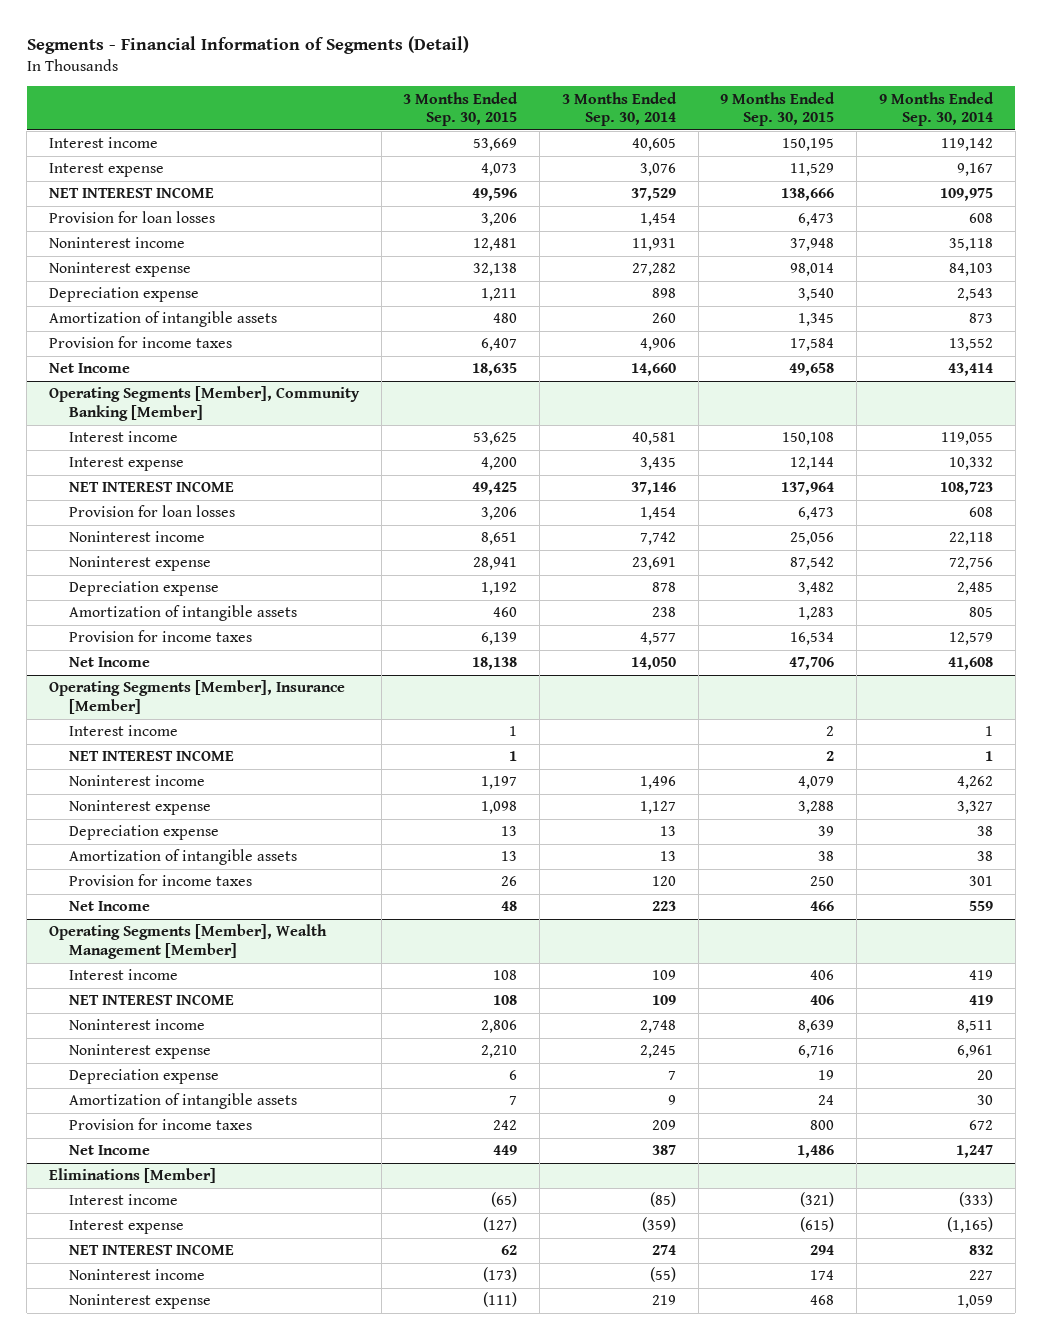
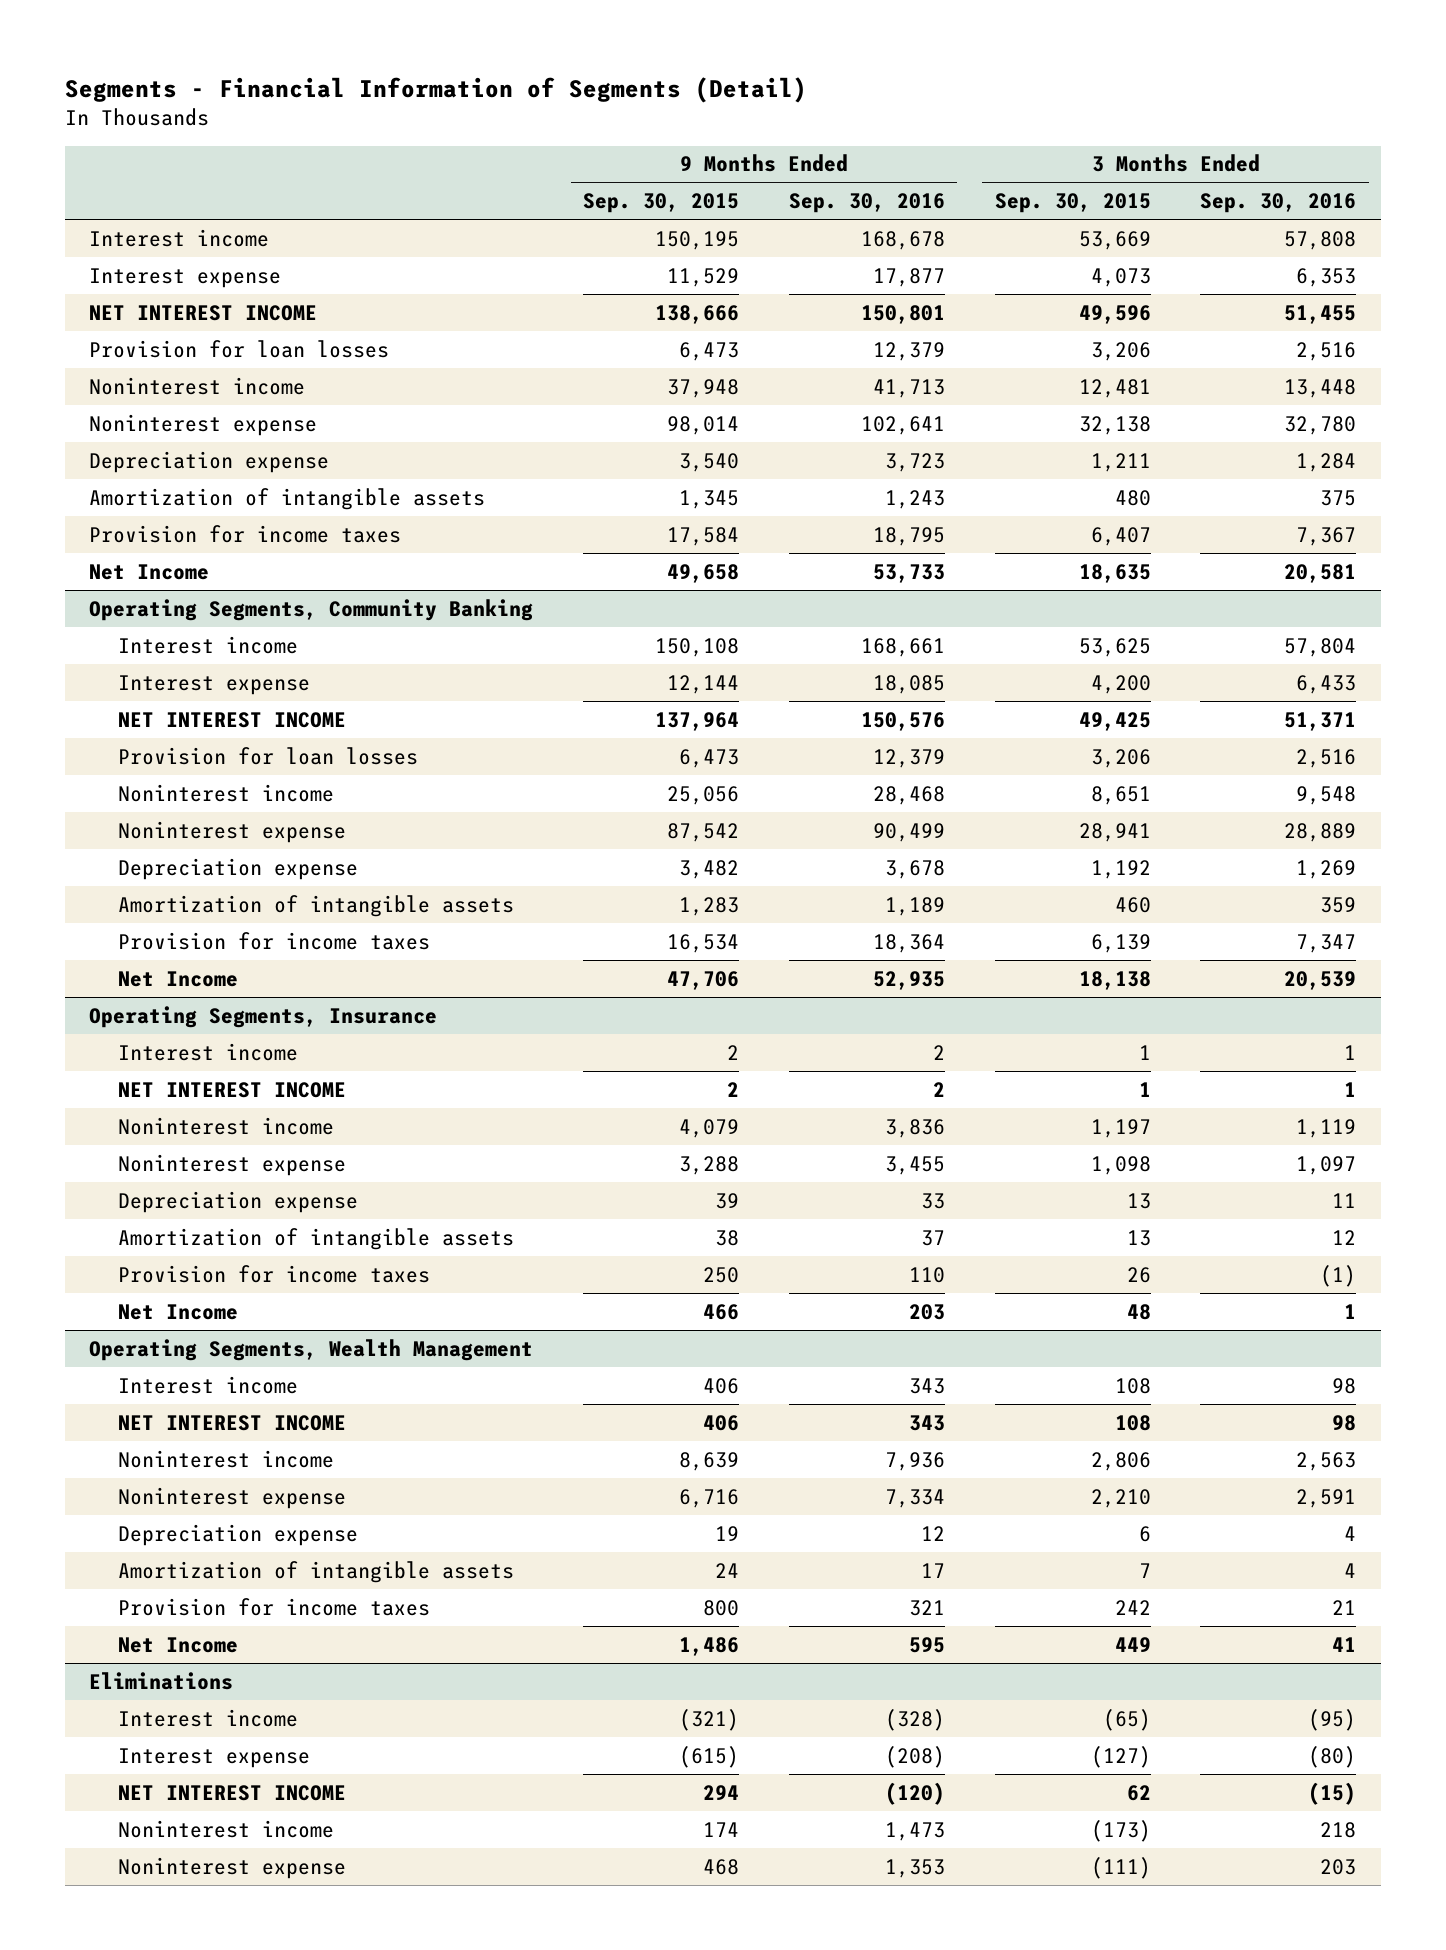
[561,91,677,127] 3 Months Ended Sep. 30, 2014 -> none
[878,91,994,127] 9 Months Ended Sep. 30, 2014 -> none
none -> [788,193,945,214] Sep. 30, 2016
none -> [1200,193,1357,214] Sep. 30, 2016
[48,386,360,421] Operating Segments [Member], Community Banking [Member] -> [89,598,534,621] Operating Segments, Community Banking
[48,680,345,714] Operating Segments [Member], Insurance [Member] -> [89,1005,438,1028] Operating Segments, Insurance
[48,924,327,959] Operating Segments [Member], Wealth Management [Member] -> [89,1338,534,1361] Operating Segments, Wealth Management
[48,1168,216,1184] Eliminations [Member] -> [89,1671,234,1690] Eliminations

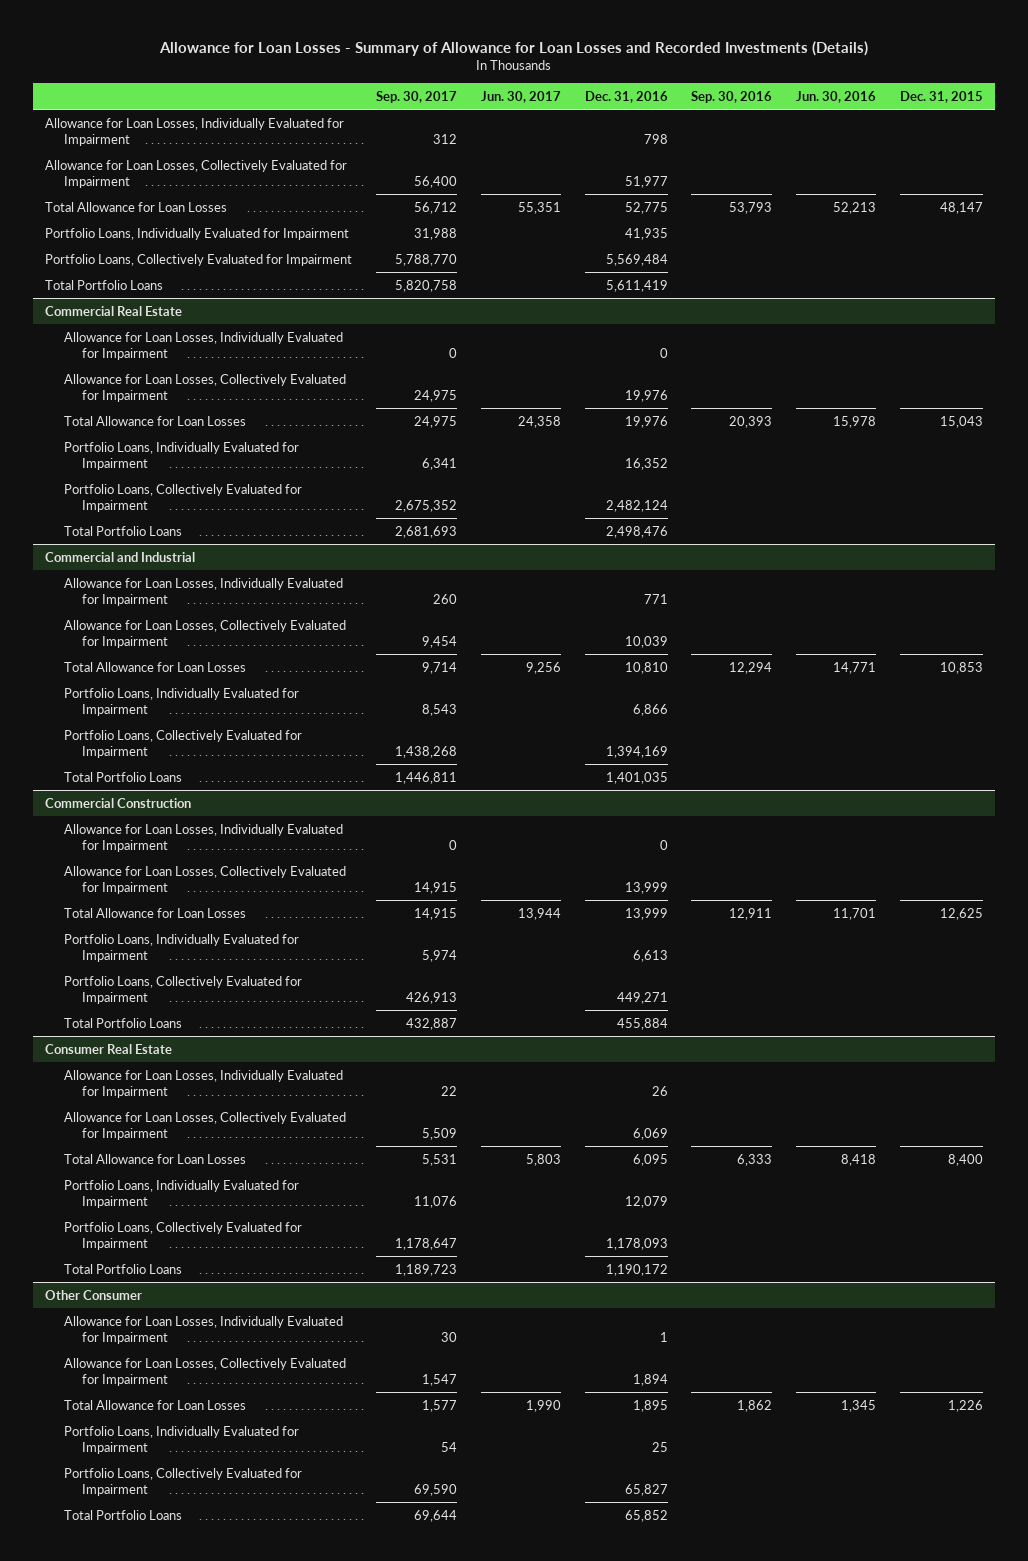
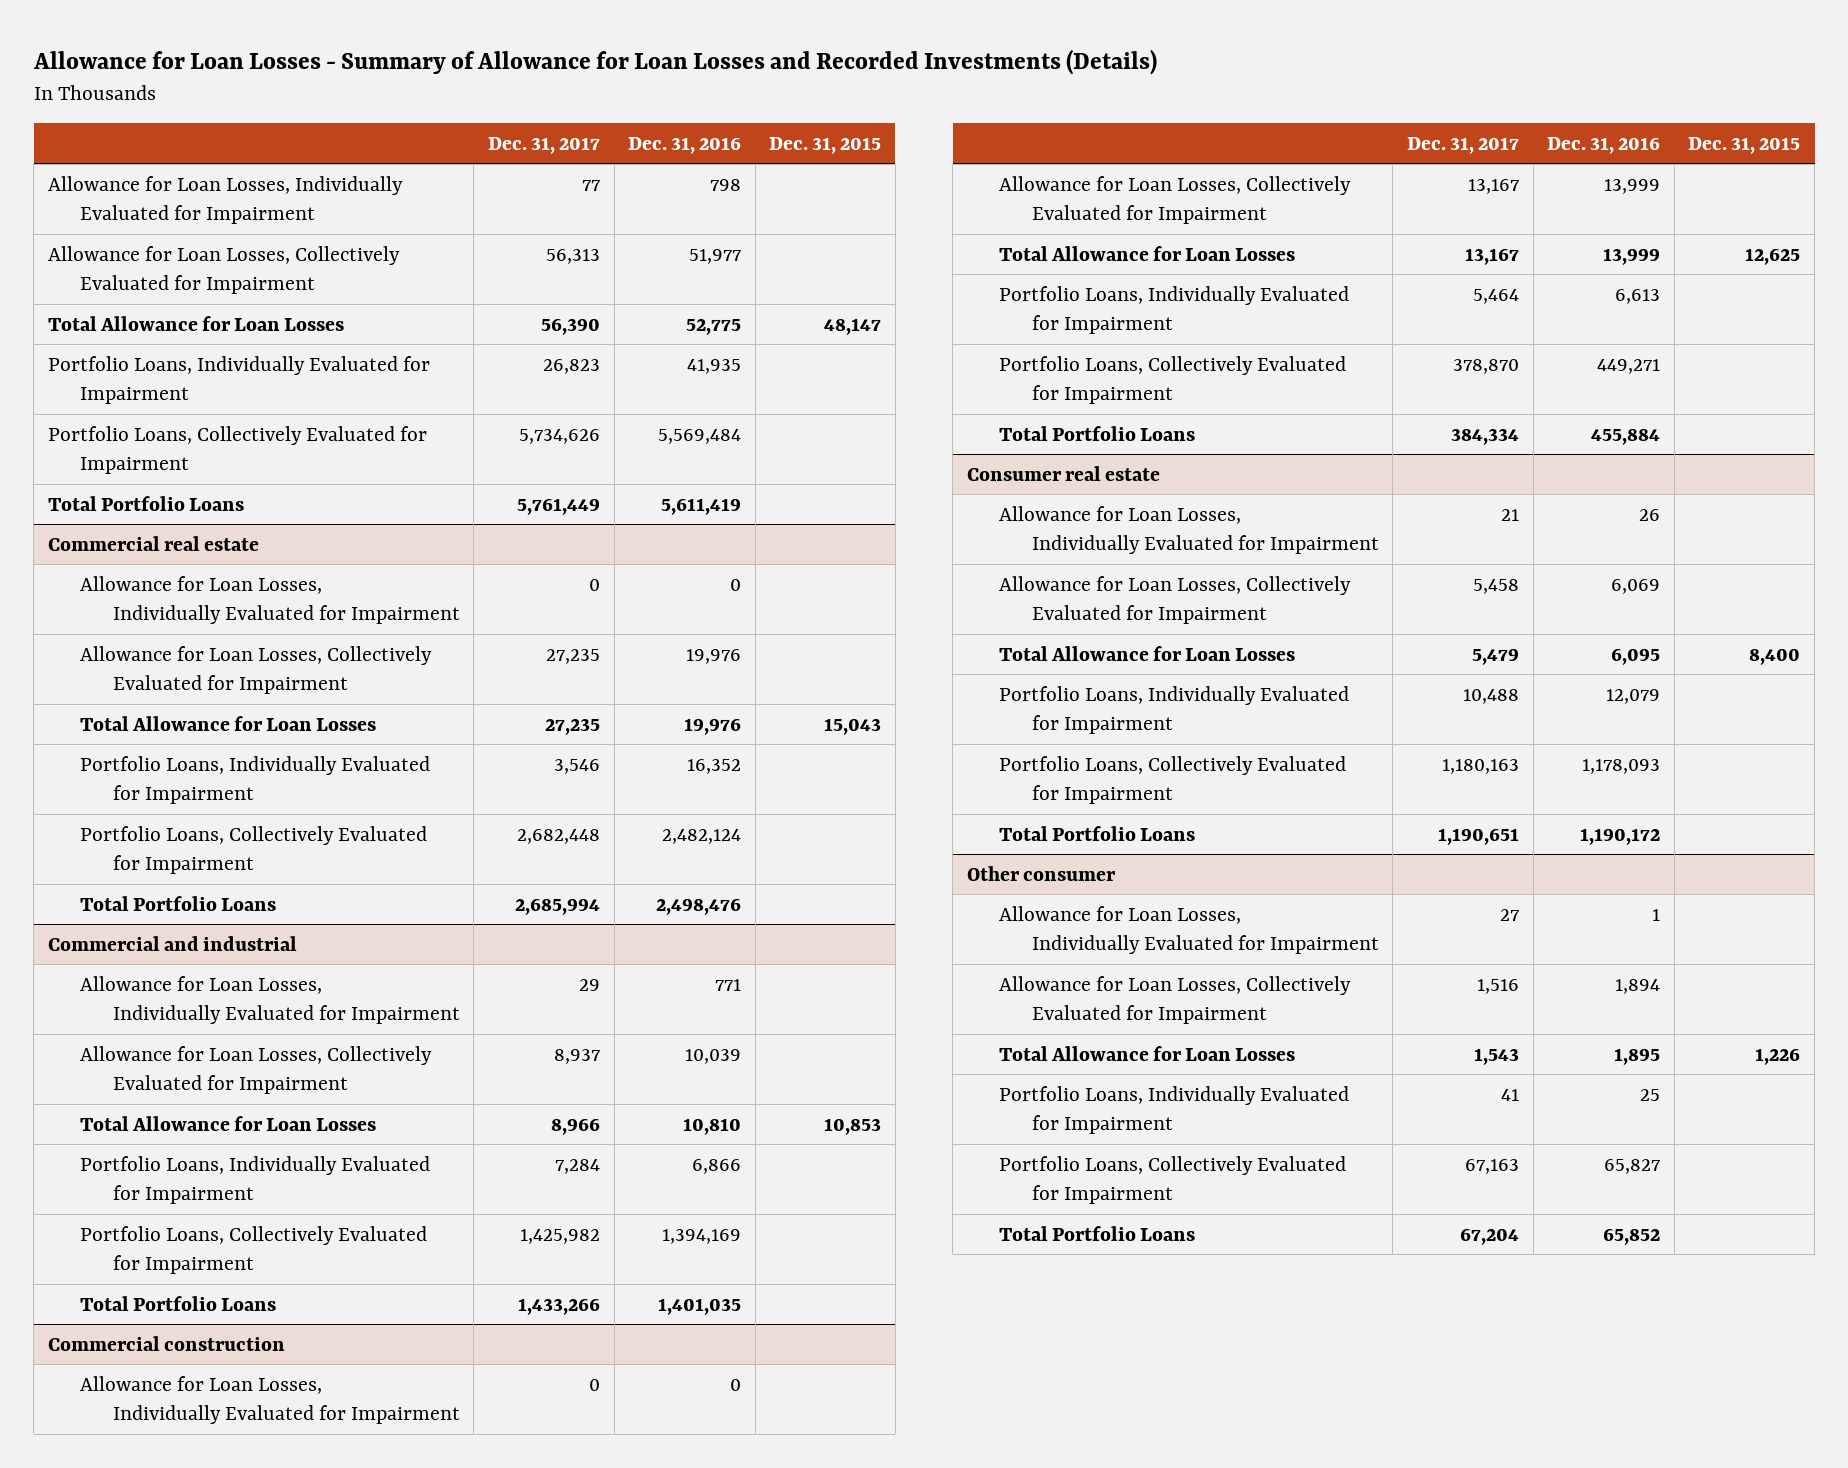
[375,90,457,103] Sep. 30, 2017 -> none
[480,90,561,103] Jun. 30, 2017 -> none
[691,90,773,103] Sep. 30, 2016 -> none
[796,90,877,103] Jun. 30, 2016 -> none
none -> [487,136,600,154] Dec. 31, 2017
[45,305,183,316] Commercial Real Estate -> [47,535,259,551] Commercial real estate
[45,551,196,562] Commercial and Industrial -> [47,935,297,951] Commercial and industrial
[45,797,192,808] Commercial Construction -> [47,1335,285,1351] Commercial construction
[45,1043,173,1054] Consumer Real Estate -> [966,465,1160,481] Consumer real estate
[45,1289,143,1300] Other Consumer -> [966,865,1116,881] Other consumer

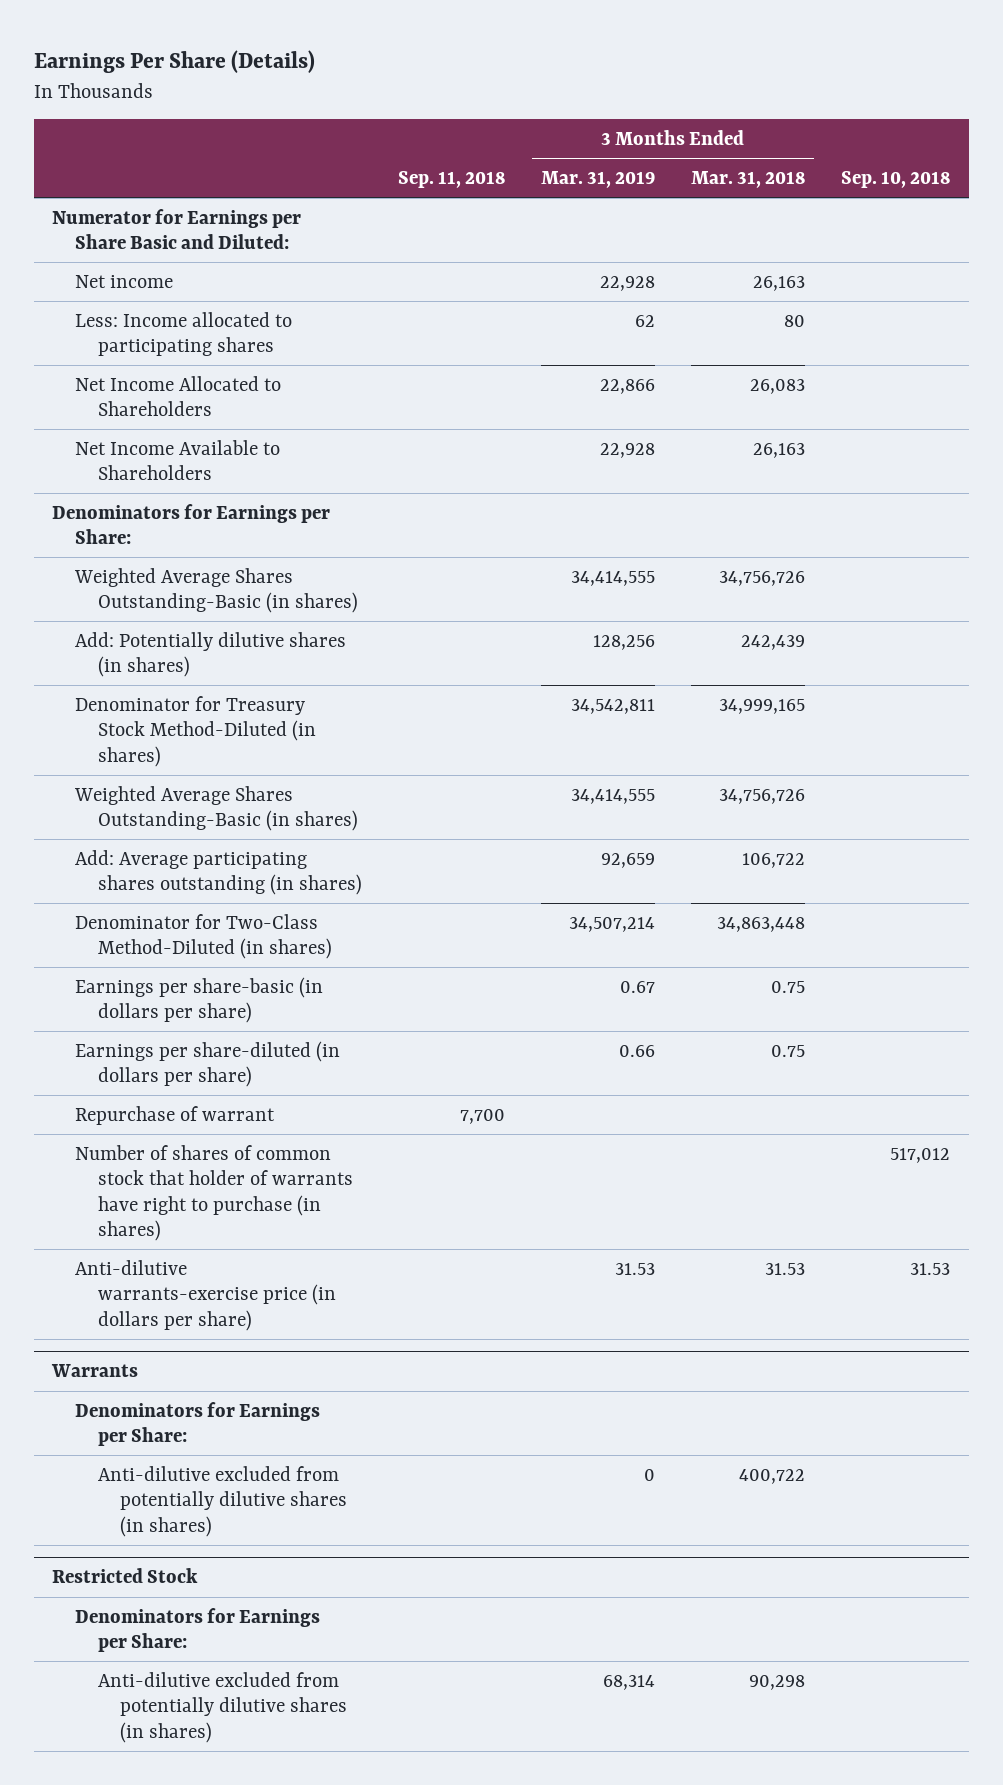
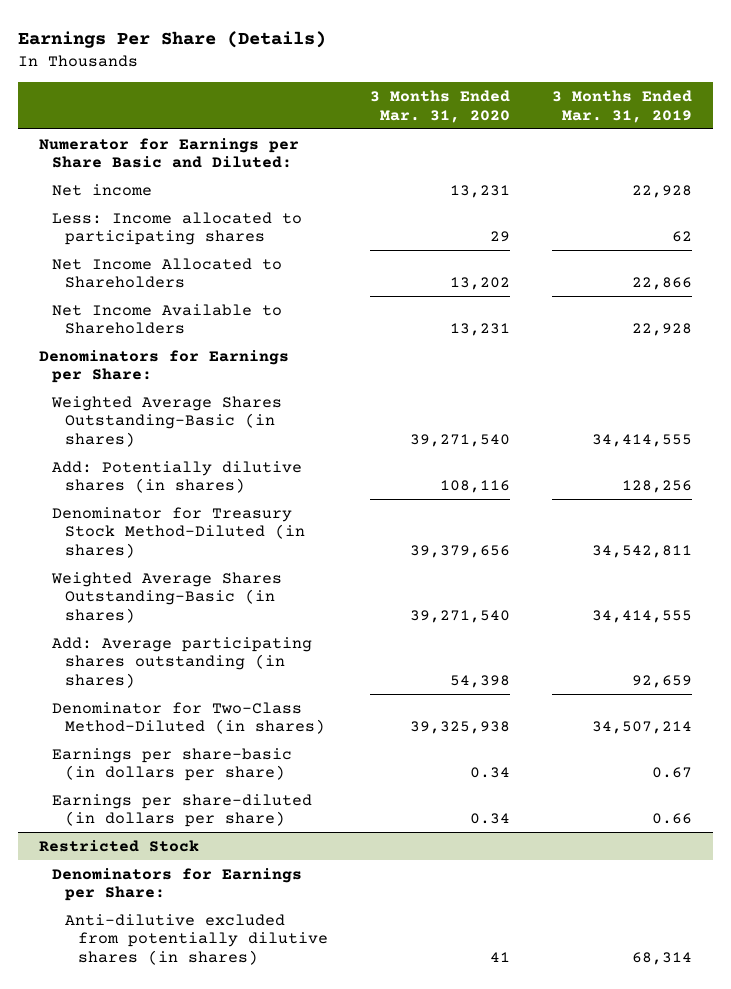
[397,171,505,189] Sep. 11, 2018 -> none
[691,171,806,189] Mar. 31, 2018 -> none
[841,171,951,189] Sep. 10, 2018 -> none
none -> [370,89,511,123] 3 Months Ended Mar. 31, 2020
[74,1105,275,1125] Repurchase of warrant -> none
[74,1144,353,1242] Number of shares of common stock that holder of warrants have right to purchase (in shares) -> none
[74,1259,336,1331] Anti-dilutive warrants-exercise price (in dollars per share) -> none
[51,1364,139,1378] Warrants -> none
[74,1401,320,1447] Denominators for Earnings per Share: -> none
[97,1465,348,1537] Anti-dilutive excluded from potentially dilutive shares (in shares) -> none

